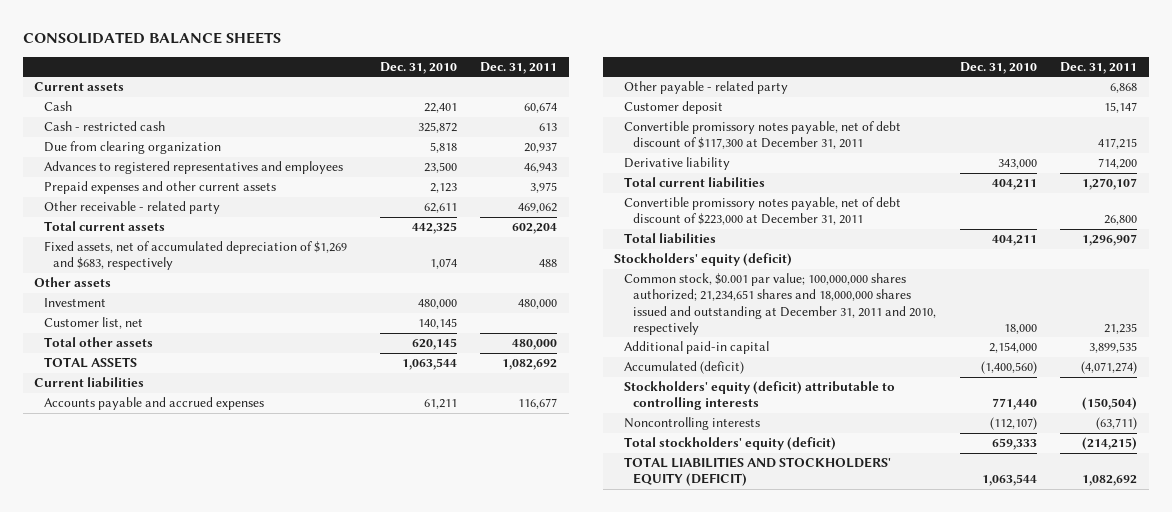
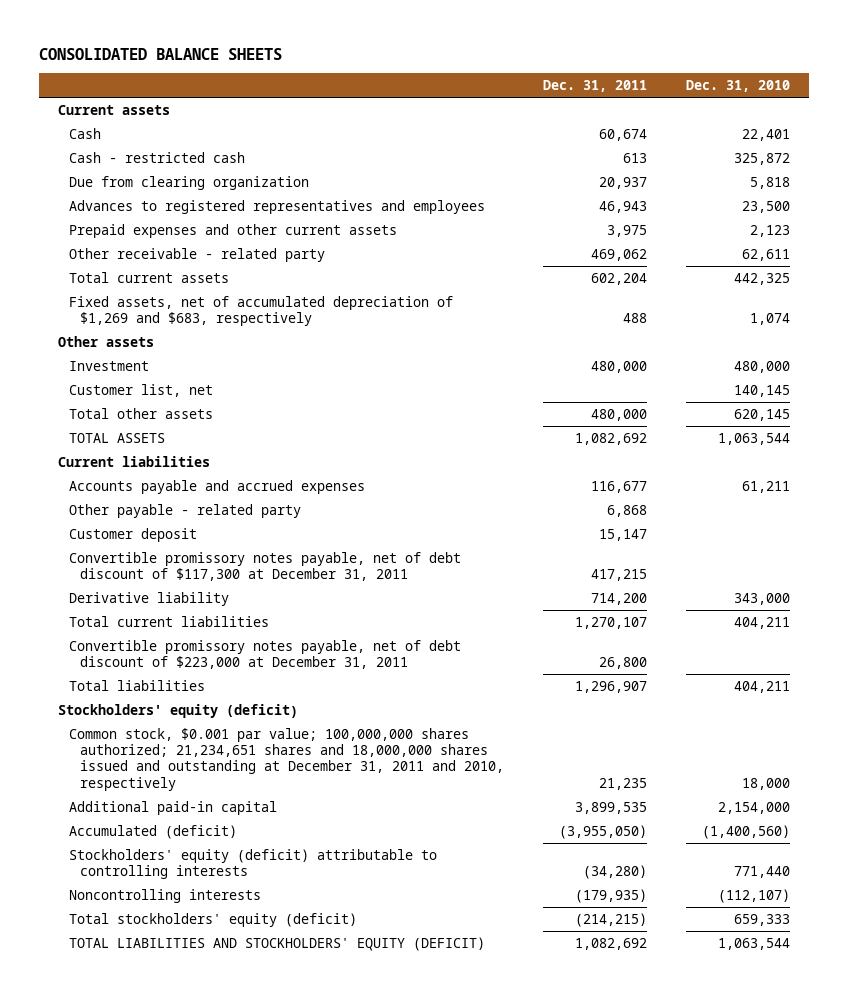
[1081,361,1138,375] (4,071,274) -> [559,824,648,839] (3,955,050)
[1082,397,1138,411] (150,504) -> [583,865,648,880] (34,280)
[1096,417,1138,431] (63,711) -> [575,888,648,903] (179,935)

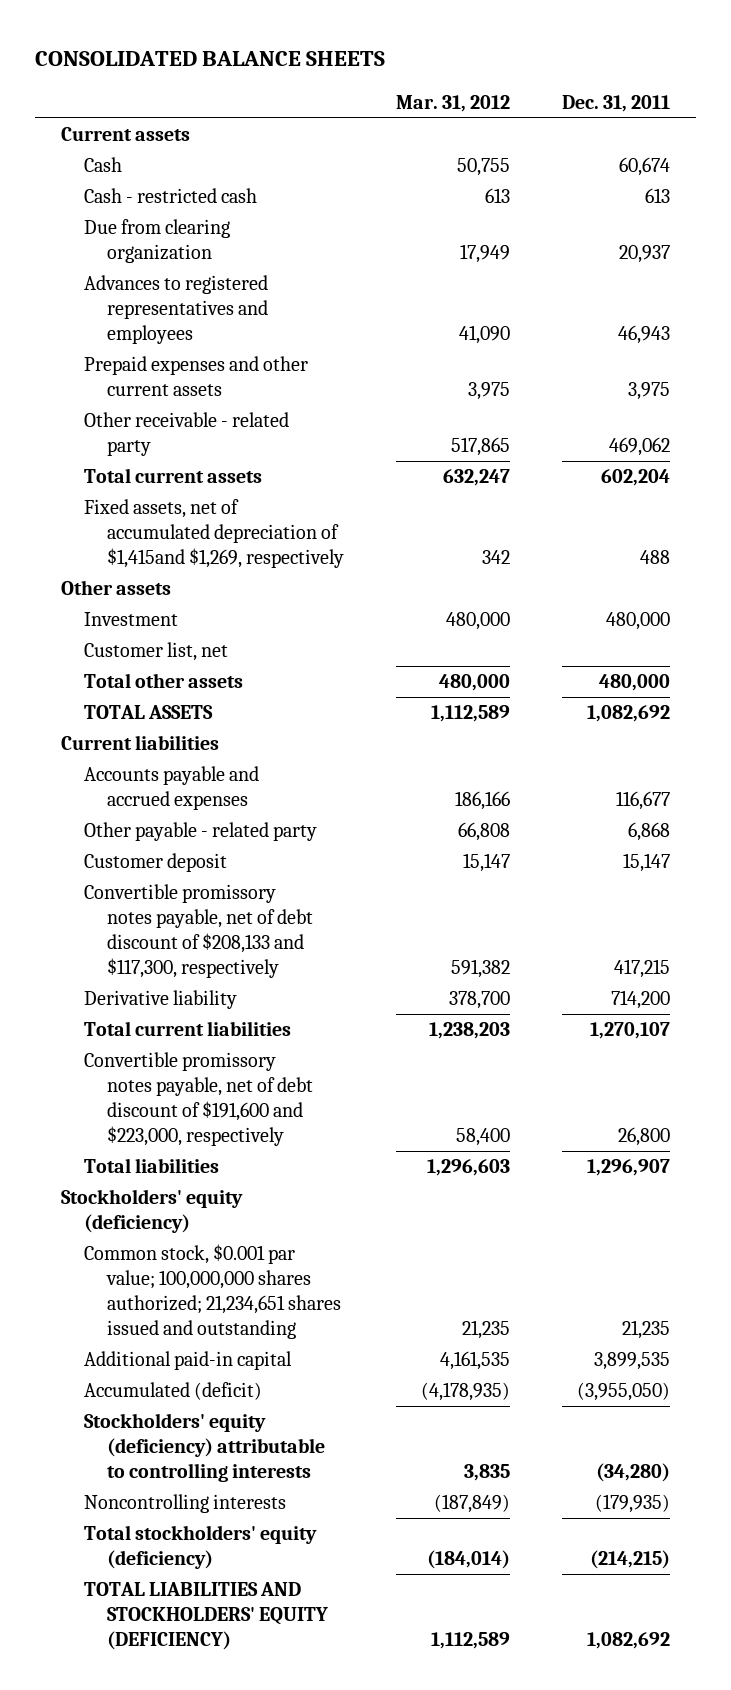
[686,80,791,93] Dec. 31, 2010 -> none
none -> [396,94,511,112] Mar. 31, 2012
[69,295,454,327] Fixed assets, net of accumulated depreciation of $1,269 and $683, respectively -> [84,499,345,569] Fixed assets, net of accumulated depreciation of $1,415and $1,269, respectively
[69,551,462,582] Convertible promissory notes payable, net of debt discount of $117,300 at December 31, 2011 -> [84,884,314,979] Convertible promissory notes payable, net of debt discount of $208,133 and $117,300, respectively
[69,639,462,670] Convertible promissory notes payable, net of debt discount of $223,000 at December 31, 2011 -> [84,1052,314,1147] Convertible promissory notes payable, net of debt discount of $191,600 and $223,000, respectively
[58,703,299,718] Stockholders' equity (deficit) -> [61,1189,244,1234] Stockholders' equity (deficiency)
[69,727,505,791] Common stock, $0.001 par value; 100,000,000 shares authorized; 21,234,651 shares and 18,000,000 shares issued and outstanding at December 31, 2011 and 2010, respectively -> [84,1244,342,1340] Common stock, $0.001 par value; 100,000,000 shares authorized; 21,234,651 shares issued and outstanding
[69,848,438,880] Stockholders' equity (deficit) attributable to controlling interests -> [84,1413,326,1483] Stockholders' equity (deficiency) attributable to controlling interests
[69,912,358,927] Total stockholders' equity (deficit) -> [84,1525,318,1570] Total stockholders' equity (deficiency)
[69,936,486,951] TOTAL LIABILITIES AND STOCKHOLDERS' EQUITY (DEFICIT) -> [84,1582,329,1651] TOTAL LIABILITIES AND STOCKHOLDERS' EQUITY (DEFICIENCY)

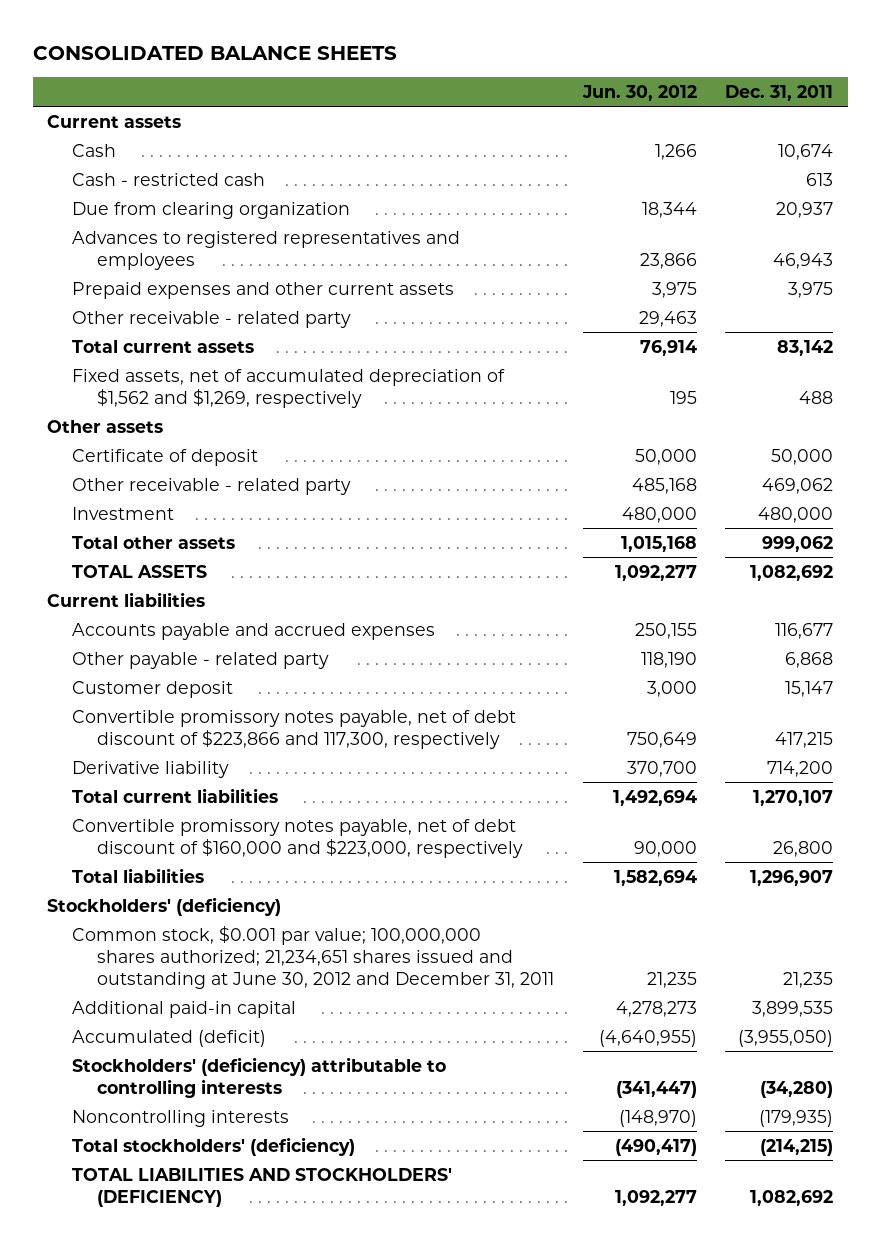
[396,94,511,112] Mar. 31, 2012 -> none
none -> [581,84,697,101] Jun. 30, 2012
[618,157,670,177] 60,674 -> [778,143,834,160] 10,674
none -> [72,310,352,328] Other receivable - related party
[600,469,670,487] 602,204 -> [777,339,834,356] 83,142
[84,499,345,569] Fixed assets, net of accumulated depreciation of $1,415and $1,269, respectively -> [72,368,506,408] Fixed assets, net of accumulated depreciation of $1,562 and $1,269, respectively
none -> [72,448,259,466] Certificate of deposit
[84,412,290,457] Other receivable - related party -> [72,477,352,495] Other receivable - related party
[84,642,229,662] Customer list, net -> none
[598,674,670,692] 480,000 -> [762,535,834,552] 999,062
[84,884,314,979] Convertible promissory notes payable, net of debt discount of $208,133 and $117,300, respectively -> [72,709,517,749] Convertible promissory notes payable, net of debt discount of $223,866 and 117,300, respectively
[84,1052,314,1147] Convertible promissory notes payable, net of debt discount of $191,600 and $223,000, respectively -> [72,818,523,858] Convertible promissory notes payable, net of debt discount of $160,000 and $223,000, respectively
[61,1189,244,1234] Stockholders' equity (deficiency) -> [47,896,282,916] Stockholders' (deficiency)
[84,1244,342,1340] Common stock, $0.001 par value; 100,000,000 shares authorized; 21,234,651 shares issued and outstanding -> [72,925,554,989] Common stock, $0.001 par value; 100,000,000 shares authorized; 21,234,651 shares issued and outstanding at June 30, 2012 and December 31, 2011
[84,1413,326,1483] Stockholders' equity (deficiency) attributable to controlling interests -> [72,1056,447,1098] Stockholders' (deficiency) attributable to controlling interests
[84,1525,318,1570] Total stockholders' equity (deficiency) -> [72,1136,356,1156] Total stockholders' (deficiency)
[84,1582,329,1651] TOTAL LIABILITIES AND STOCKHOLDERS' EQUITY (DEFICIENCY) -> [72,1167,453,1207] TOTAL LIABILITIES AND STOCKHOLDERS' (DEFICIENCY)

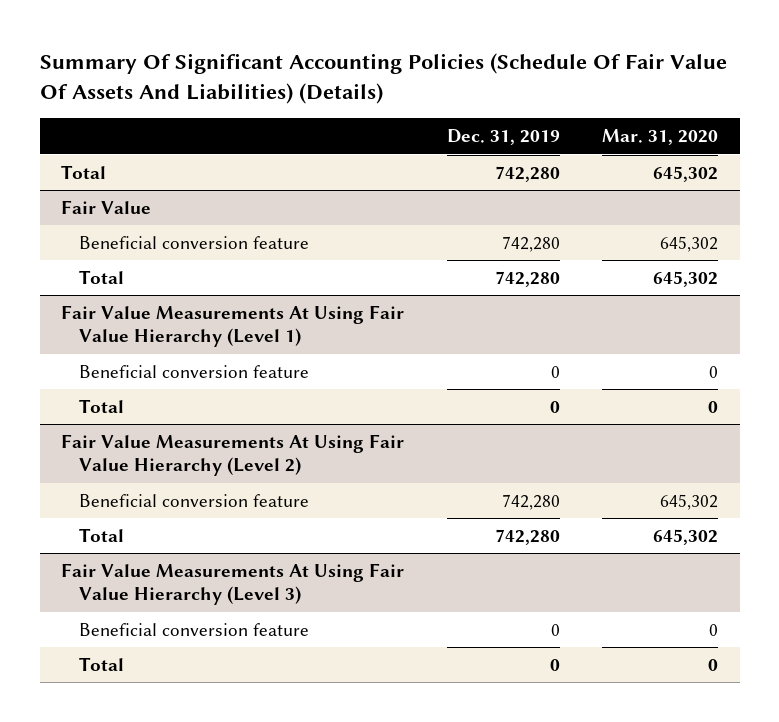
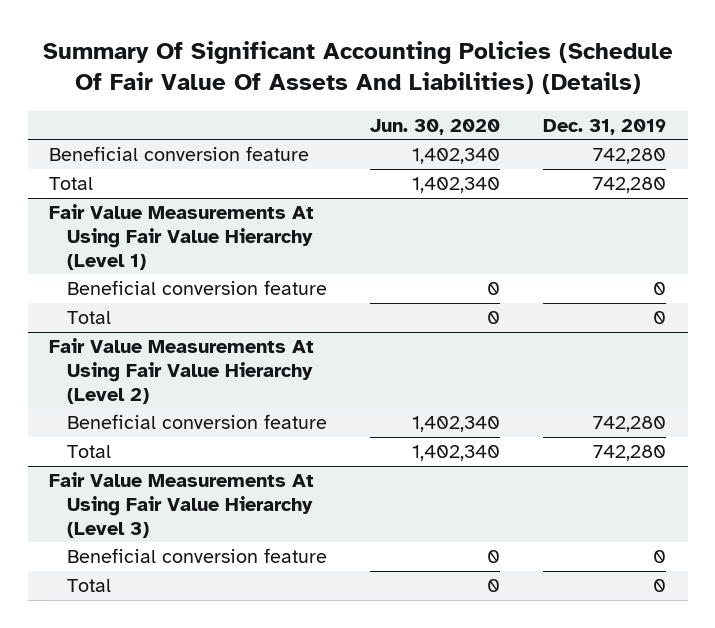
[602,129,719,146] Mar. 31, 2020 -> none
none -> [370,118,501,135] Jun. 30, 2020
[61,164,107,179] Total -> none
[61,199,152,214] Fair Value -> none

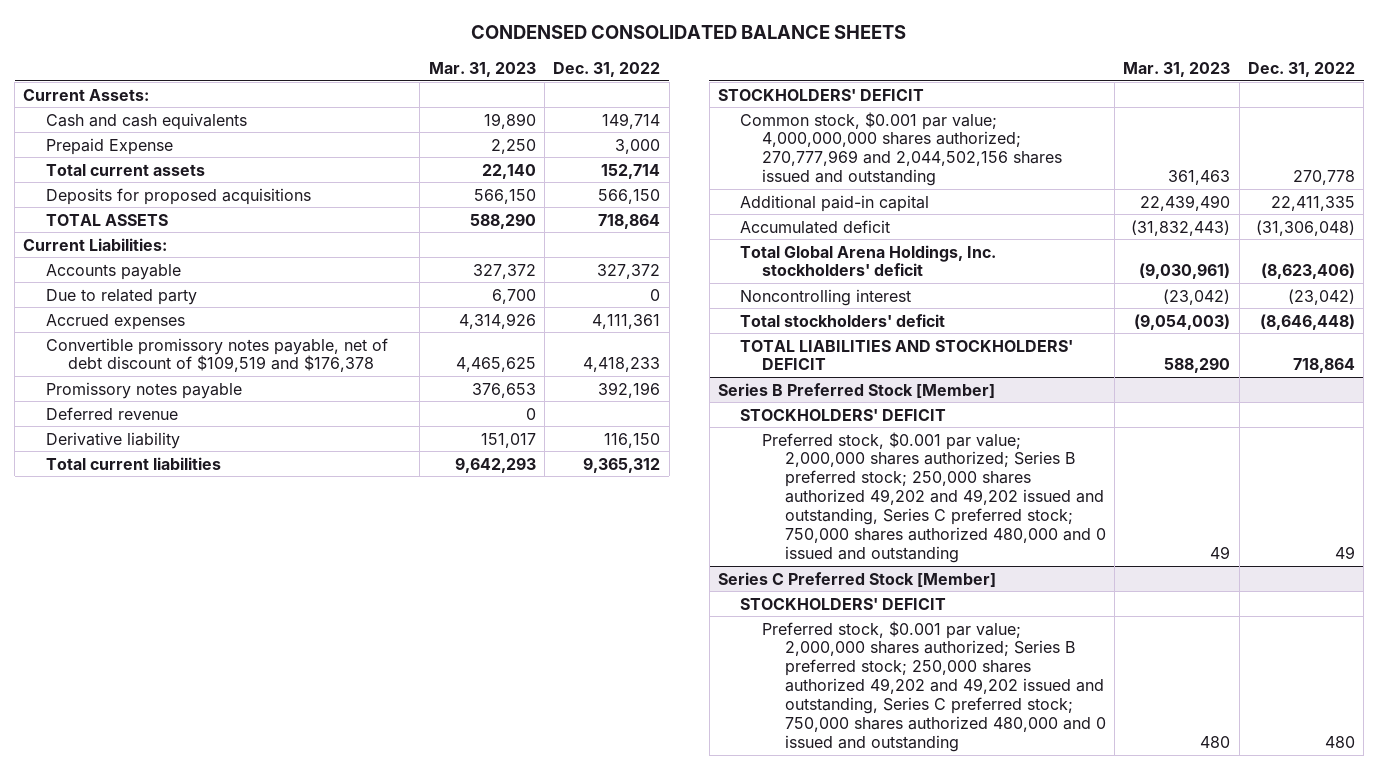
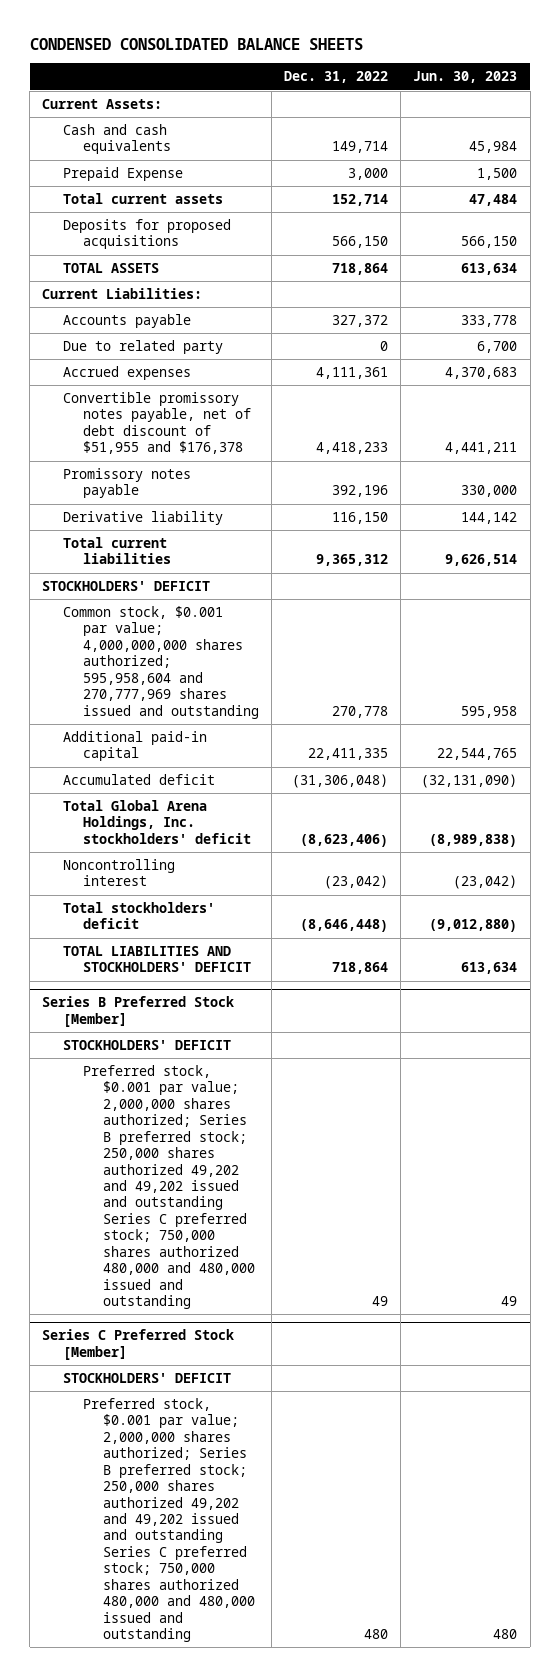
[428,61,536,77] Mar. 31, 2023 -> none
none -> [413,71,518,84] Jun. 30, 2023
[45,337,388,373] Convertible promissory notes payable, net of debt discount of $109,519 and $176,378 -> [62,391,251,455] Convertible promissory notes payable, net of debt discount of $51,955 and $176,378
[45,406,178,420] Deferred revenue -> none
[740,111,1063,187] Common stock, $0.001 par value; 4,000,000,000 shares authorized; 270,777,969 and 2,044,502,156 shares issued and outstanding -> [62,605,259,719] Common stock, $0.001 par value; 4,000,000,000 shares authorized; 595,958,604 and 270,777,969 shares issued and outstanding
[762,431,1106,563] Preferred stock, $0.001 par value; 2,000,000 shares authorized; Series B preferred stock; 250,000 shares authorized 49,202 and 49,202 issued and outstanding, Series C preferred stock; 750,000 shares authorized 480,000 and 0 issued and outstanding -> [82,1064,255,1310] Preferred stock, $0.001 par value; 2,000,000 shares authorized; Series B preferred stock; 250,000 shares authorized 49,202 and 49,202 issued and outstanding Series C preferred stock; 750,000 shares authorized 480,000 and 480,000 issued and outstanding
[762,620,1106,752] Preferred stock, $0.001 par value; 2,000,000 shares authorized; Series B preferred stock; 250,000 shares authorized 49,202 and 49,202 issued and outstanding, Series C preferred stock; 750,000 shares authorized 480,000 and 0 issued and outstanding -> [82,1397,255,1643] Preferred stock, $0.001 par value; 2,000,000 shares authorized; Series B preferred stock; 250,000 shares authorized 49,202 and 49,202 issued and outstanding Series C preferred stock; 750,000 shares authorized 480,000 and 480,000 issued and outstanding

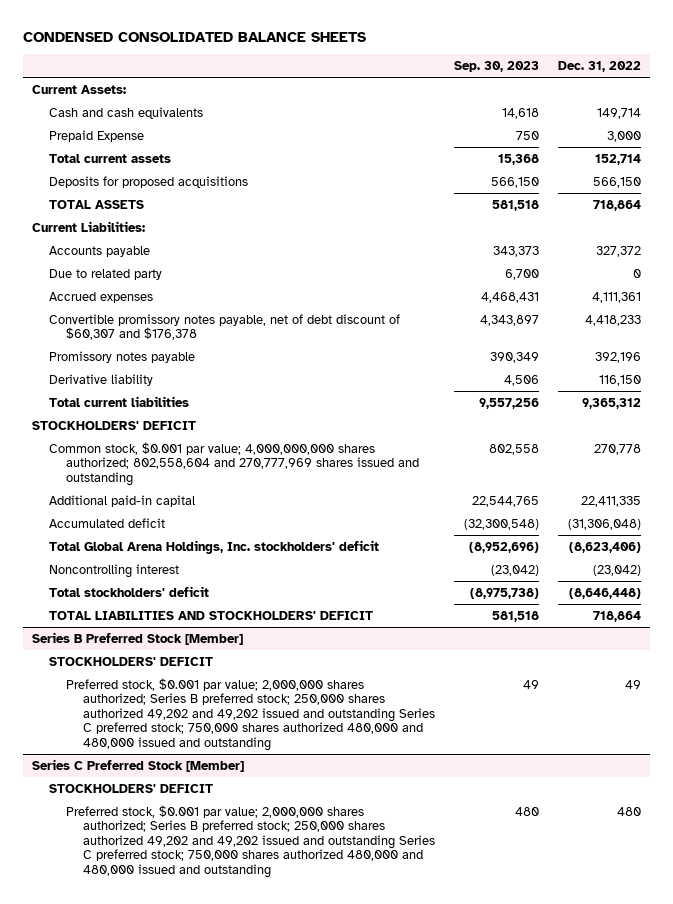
[413,71,518,84] Jun. 30, 2023 -> none
none -> [453,60,539,72] Sep. 30, 2023
[62,391,251,455] Convertible promissory notes payable, net of debt discount of $51,955 and $176,378 -> [49,313,401,341] Convertible promissory notes payable, net of debt discount of $60,307 and $176,378
[62,605,259,719] Common stock, $0.001 par value; 4,000,000,000 shares authorized; 595,958,604 and 270,777,969 shares issued and outstanding -> [49,441,420,486] Common stock, $0.001 par value; 4,000,000,000 shares authorized; 802,558,604 and 270,777,969 shares issued and outstanding

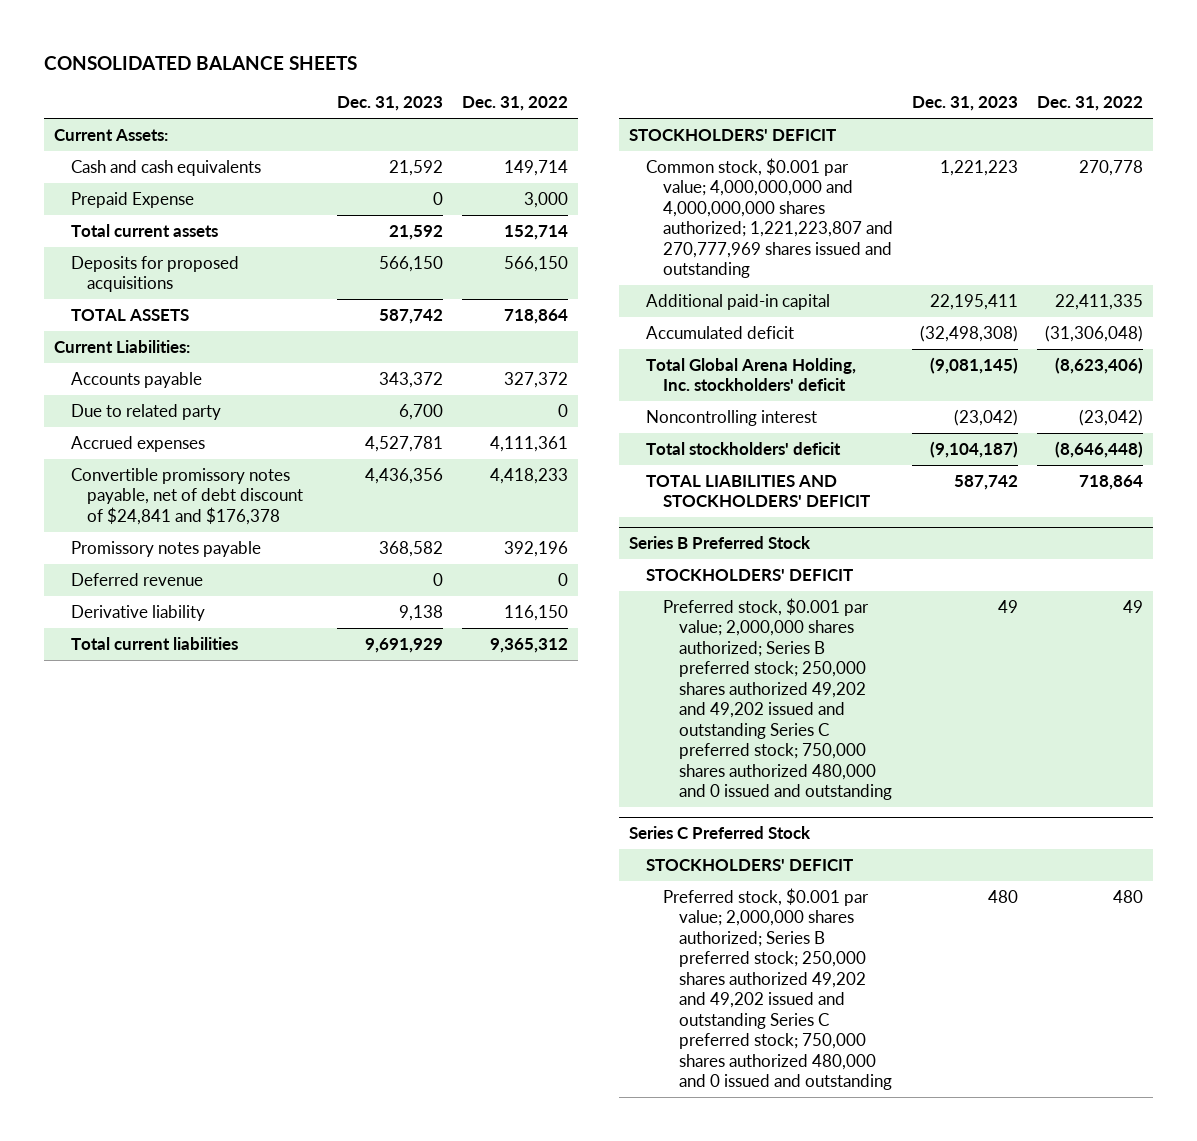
[22,31,366,42] CONDENSED CONSOLIDATED BALANCE SHEETS -> [44,55,358,70] CONSOLIDATED BALANCE SHEETS
[453,60,539,72] Sep. 30, 2023 -> none
none -> [336,96,443,112] Dec. 31, 2023
[49,313,401,341] Convertible promissory notes payable, net of debt discount of $60,307 and $176,378 -> [70,467,304,525] Convertible promissory notes payable, net of debt discount of $24,841 and $176,378
none -> [70,572,203,586] Deferred revenue
[49,441,420,486] Common stock, $0.001 par value; 4,000,000,000 shares authorized; 802,558,604 and 270,777,969 shares issued and outstanding -> [645,157,893,279] Common stock, $0.001 par value; 4,000,000,000 and 4,000,000,000 shares authorized; 1,221,223,807 and 270,777,969 shares issued and outstanding
[49,539,380,554] Total Global Arena Holdings, Inc. stockholders' deficit -> [645,357,856,392] Total Global Arena Holding, Inc. stockholders' deficit
[31,631,243,645] Series B Preferred Stock [Member] -> [628,536,811,550] Series B Preferred Stock
[66,677,436,751] Preferred stock, $0.001 par value; 2,000,000 shares authorized; Series B preferred stock; 250,000 shares authorized 49,202 and 49,202 issued and outstanding Series C preferred stock; 750,000 shares authorized 480,000 and 480,000 issued and outstanding -> [662,597,893,801] Preferred stock, $0.001 par value; 2,000,000 shares authorized; Series B preferred stock; 250,000 shares authorized 49,202 and 49,202 issued and outstanding Series C preferred stock; 750,000 shares authorized 480,000 and 0 issued and outstanding
[31,758,244,772] Series C Preferred Stock [Member] -> [628,826,811,840] Series C Preferred Stock
[66,804,436,878] Preferred stock, $0.001 par value; 2,000,000 shares authorized; Series B preferred stock; 250,000 shares authorized 49,202 and 49,202 issued and outstanding Series C preferred stock; 750,000 shares authorized 480,000 and 480,000 issued and outstanding -> [662,887,893,1091] Preferred stock, $0.001 par value; 2,000,000 shares authorized; Series B preferred stock; 250,000 shares authorized 49,202 and 49,202 issued and outstanding Series C preferred stock; 750,000 shares authorized 480,000 and 0 issued and outstanding

